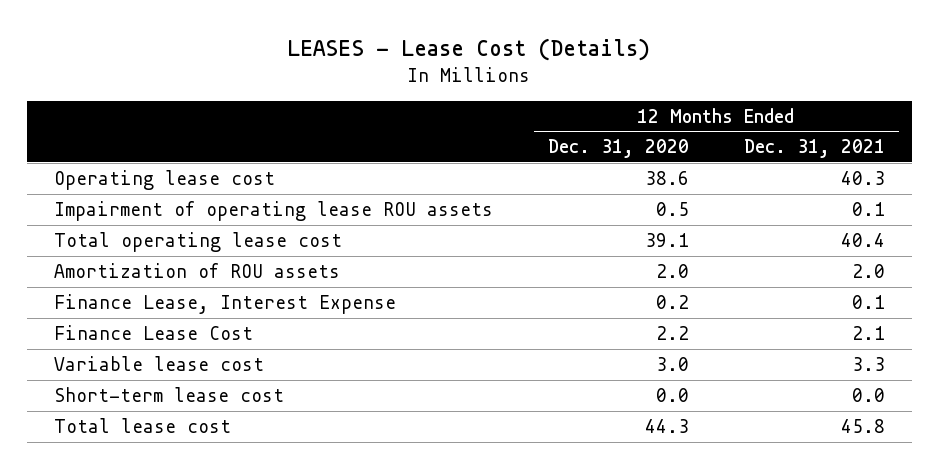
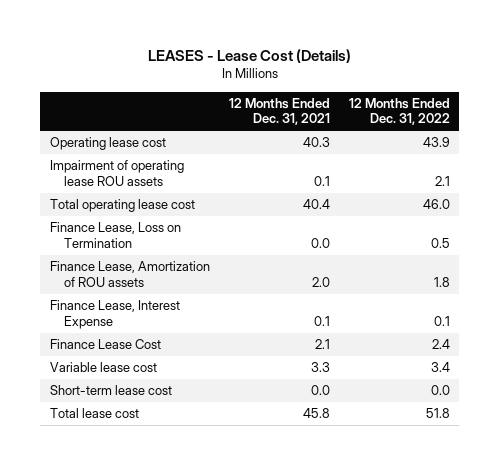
[547,139,689,159] Dec. 31, 2020 -> none
none -> [348,98,450,126] 12 Months Ended Dec. 31, 2022
none -> [49,222,181,248] Finance Lease, Loss on Termination
[54,262,341,278] Amortization of ROU assets -> [49,261,210,287] Finance Lease, Amortization of ROU assets

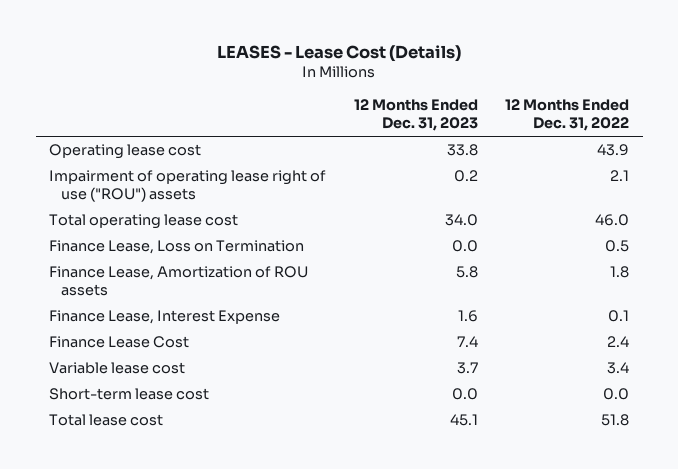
[228,98,330,126] 12 Months Ended Dec. 31, 2021 -> none
none -> [353,99,478,132] 12 Months Ended Dec. 31, 2023
[49,160,184,186] Impairment of operating lease ROU assets -> [49,170,327,203] Impairment of operating lease right of use ("ROU") assets

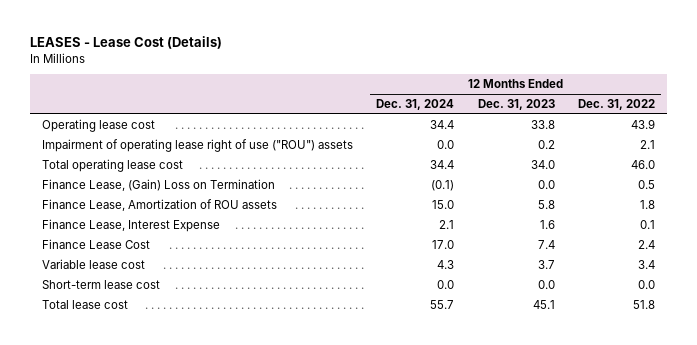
none -> [376,99,455,111] Dec. 31, 2024
[49,240,305,255] Finance Lease, Loss on Termination -> [41,179,275,192] Finance Lease, (Gain) Loss on Termination

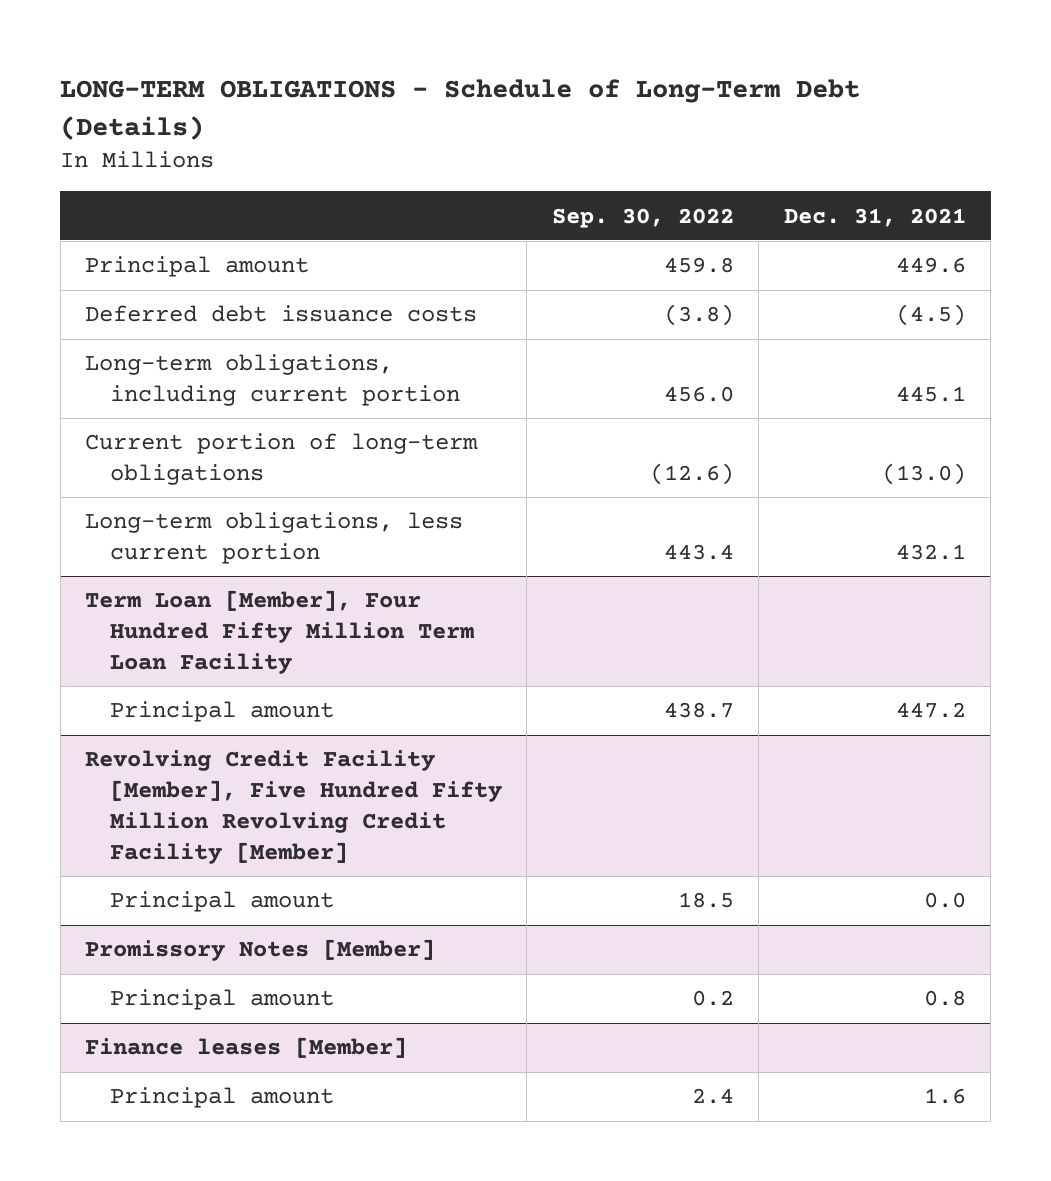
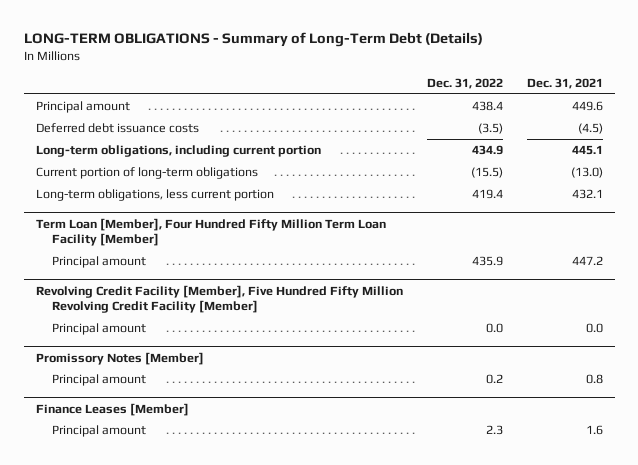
[60,79,861,140] LONG-TERM OBLIGATIONS - Schedule of Long-Term Debt (Details) -> [23,31,483,47] LONG-TERM OBLIGATIONS - Summary of Long-Term Debt (Details)
[551,207,734,228] Sep. 30, 2022 -> none
none -> [426,78,503,90] Dec. 31, 2022
[84,590,474,675] Term Loan [Member], Four Hundred Fifty Million Term Loan Facility -> [35,217,386,247] Term Loan [Member], Four Hundred Fifty Million Term Loan Facility [Member]
[84,1037,407,1059] Finance leases [Member] -> [35,402,189,416] Finance Leases [Member]

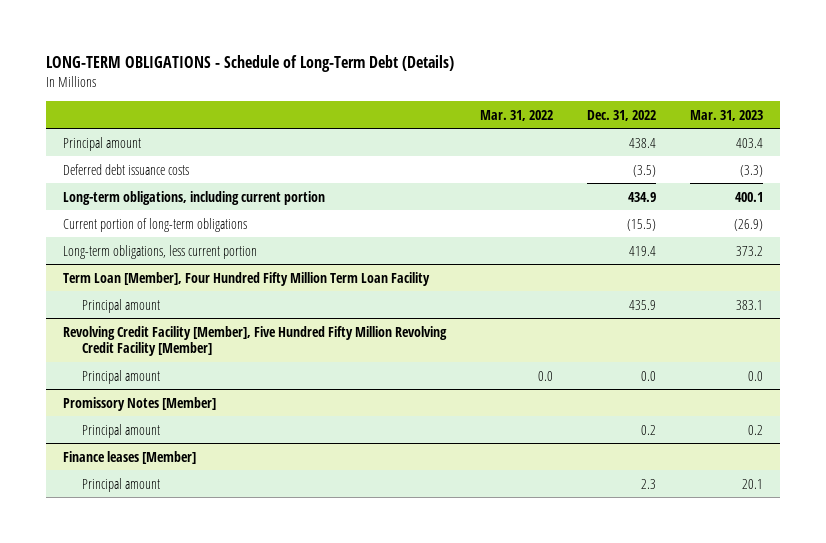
[23,31,483,47] LONG-TERM OBLIGATIONS - Summary of Long-Term Debt (Details) -> [46,55,455,73] LONG-TERM OBLIGATIONS - Schedule of Long-Term Debt (Details)
[526,78,603,90] Dec. 31, 2021 -> none
none -> [480,109,554,121] Mar. 31, 2022
none -> [689,109,763,121] Mar. 31, 2023
[35,217,386,247] Term Loan [Member], Four Hundred Fifty Million Term Loan Facility [Member] -> [63,271,431,286] Term Loan [Member], Four Hundred Fifty Million Term Loan Facility
[35,402,189,416] Finance Leases [Member] -> [63,450,197,464] Finance leases [Member]

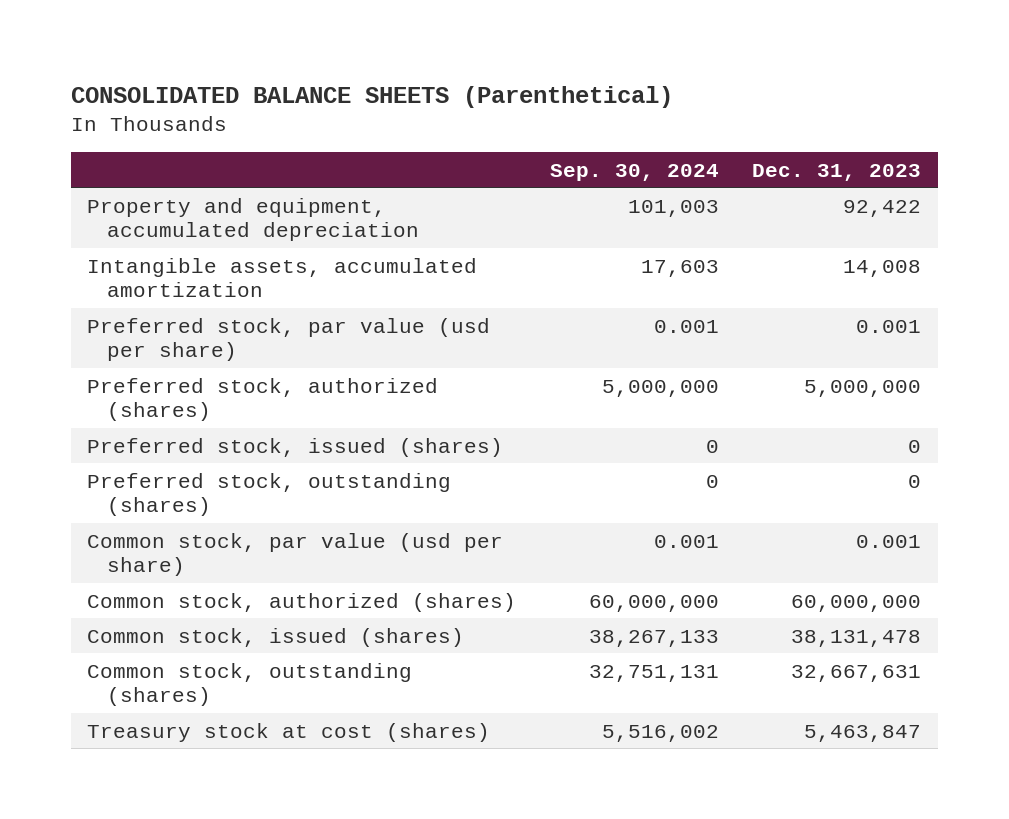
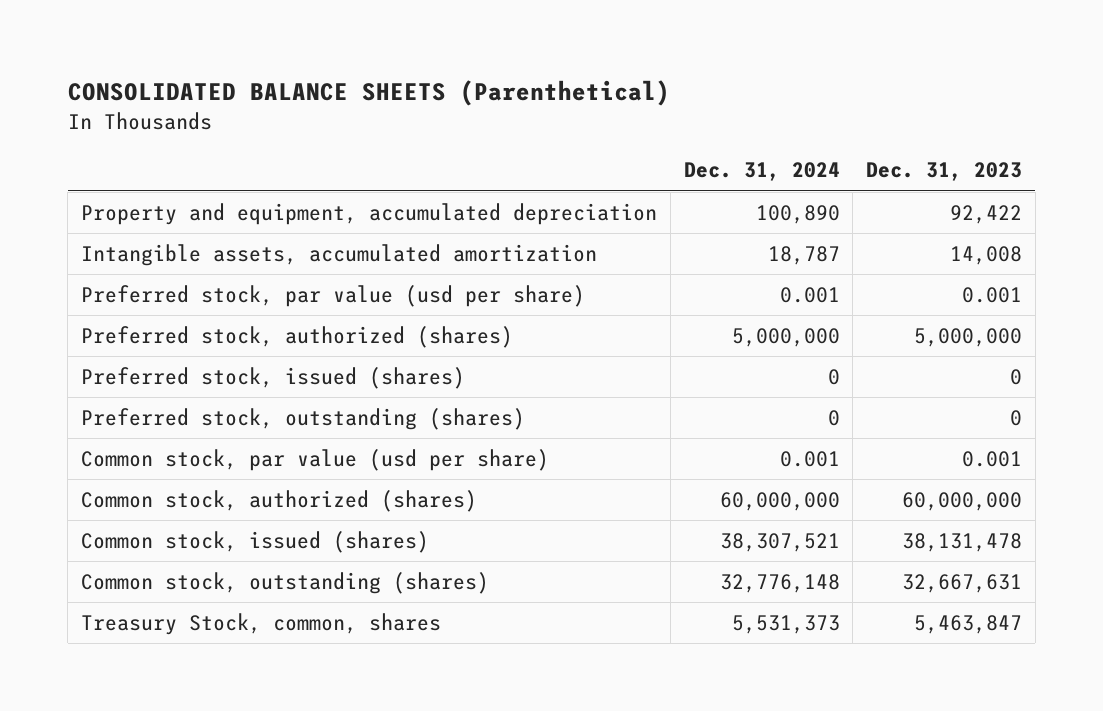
[549,163,719,181] Sep. 30, 2024 -> none
none -> [683,162,840,182] Dec. 31, 2024
[87,722,491,742] Treasury stock at cost (shares) -> [81,612,442,635] Treasury Stock, common, shares

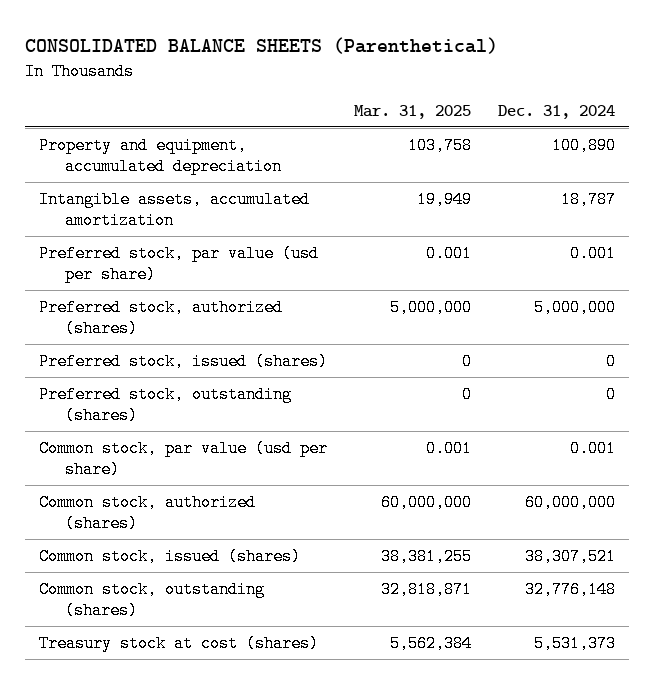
[866,162,1023,182] Dec. 31, 2023 -> none
none -> [353,104,471,119] Mar. 31, 2025
[81,612,442,635] Treasury Stock, common, shares -> [38,634,319,652] Treasury stock at cost (shares)

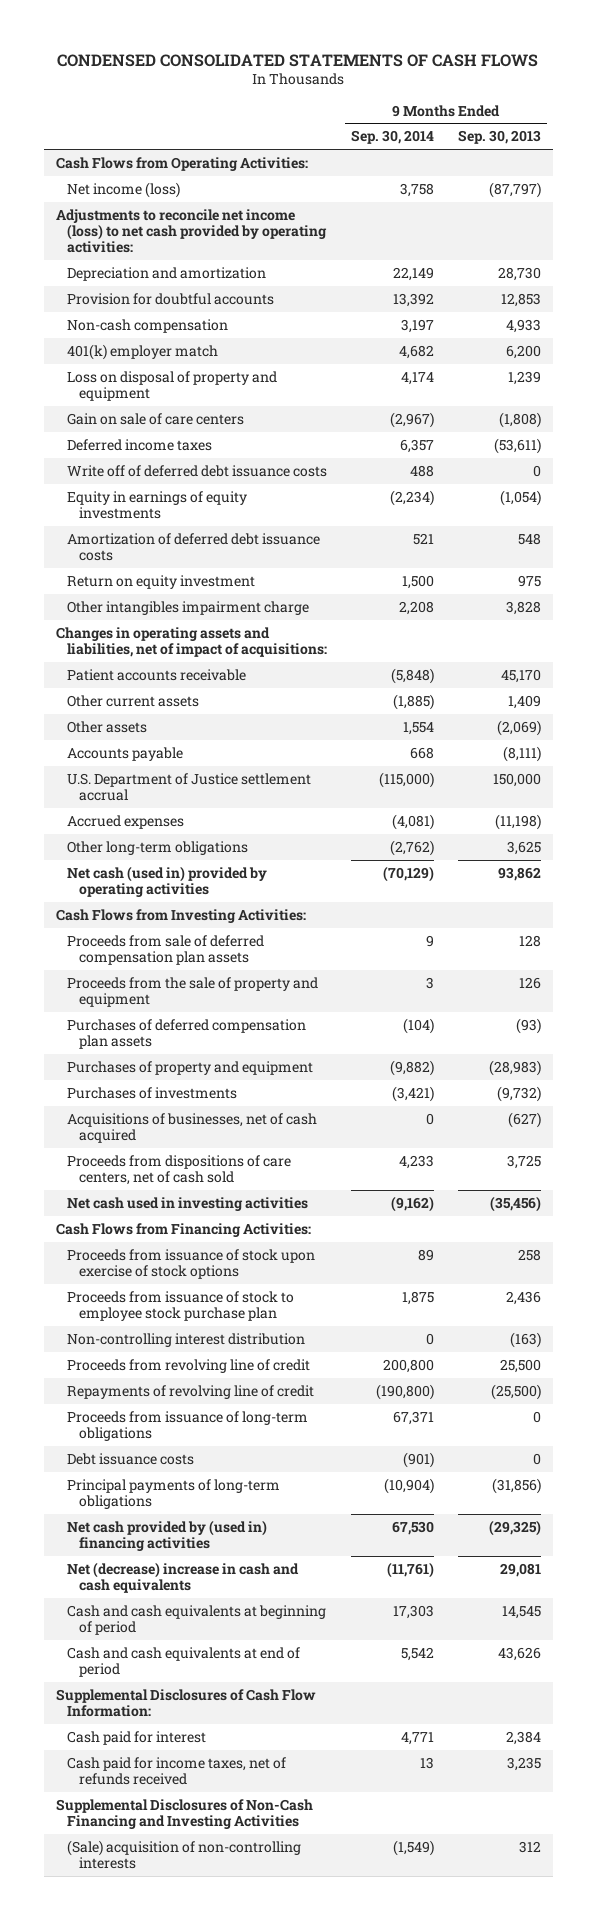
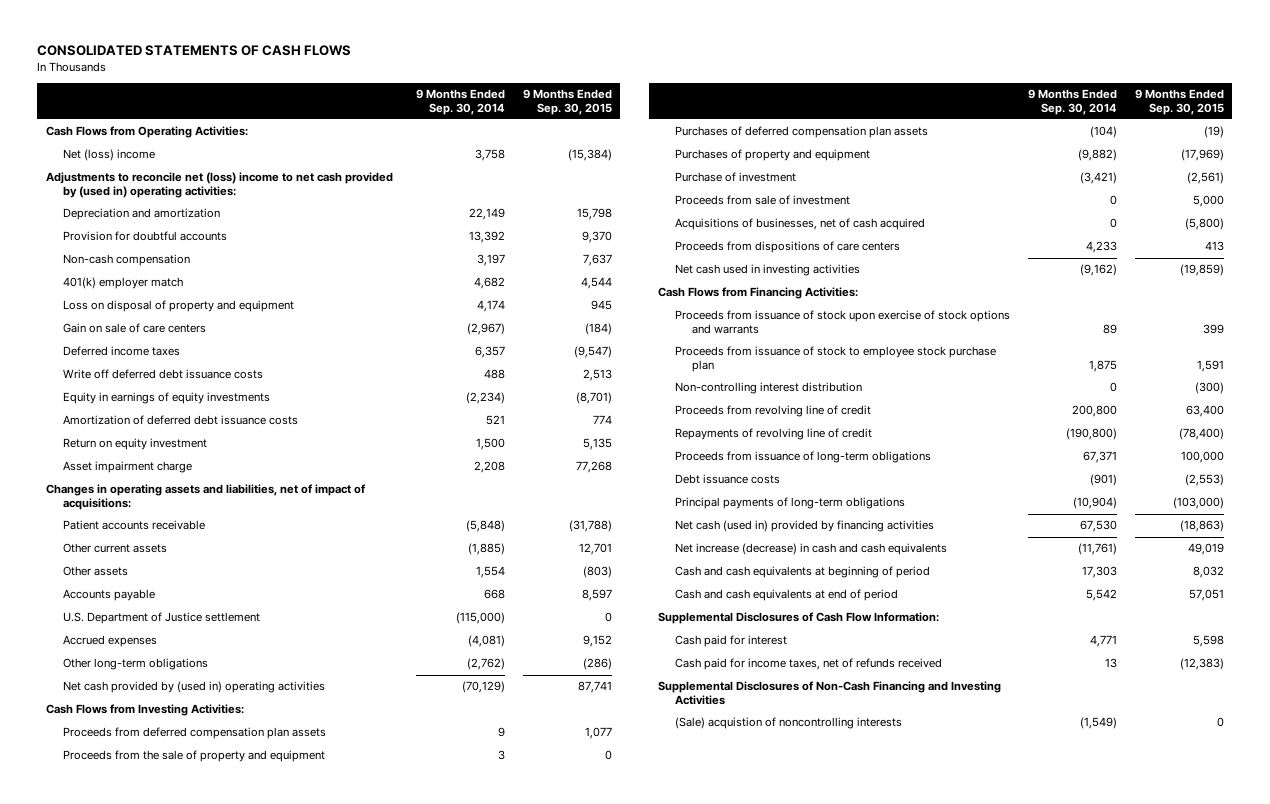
[57,53,539,67] CONDENSED CONSOLIDATED STATEMENTS OF CASH FLOWS -> [37,45,352,57] CONSOLIDATED STATEMENTS OF CASH FLOWS
[458,130,542,145] Sep. 30, 2013 -> none
none -> [522,89,612,115] 9 Months Ended Sep. 30, 2015
[67,181,181,198] Net income (loss) -> [62,149,155,162] Net (loss) income
[55,208,328,254] Adjustments to reconcile net income (loss) to net cash provided by operating activities: -> [46,172,394,198] Adjustments to reconcile net (loss) income to net cash provided by (used in) operating activities:
[67,464,328,477] Write off of deferred debt issuance costs -> [62,369,263,380] Write off deferred debt issuance costs
[67,600,310,615] Other intangibles impairment charge -> [62,461,192,474] Asset impairment charge
[67,772,312,802] U.S. Department of Justice settlement accrual -> [62,612,260,625] U.S. Department of Justice settlement
[67,865,268,898] Net cash (used in) provided by operating activities -> [62,681,325,694] Net cash provided by (used in) operating activities
[67,934,265,966] Proceeds from sale of deferred compensation plan assets -> [62,727,326,740] Proceeds from deferred compensation plan assets
[67,1086,238,1099] Purchases of investments -> [674,172,796,183] Purchase of investment
none -> [674,195,850,206] Proceeds from sale of investment
[67,1154,292,1186] Proceeds from dispositions of care centers, net of cash sold -> [674,241,900,254] Proceeds from dispositions of care centers
[67,1248,316,1280] Proceeds from issuance of stock upon exercise of stock options -> [674,310,1010,334] Proceeds from issuance of stock upon exercise of stock options and warrants
[67,1519,268,1552] Net cash provided by (used in) financing activities -> [674,520,934,533] Net cash (used in) provided by financing activities
[67,1561,300,1594] Net (decrease) increase in cash and cash equivalents -> [674,543,947,556] Net increase (decrease) in cash and cash equivalents
[67,1839,302,1870] (Sale) acquisition of non-controlling interests -> [674,717,902,730] (Sale) acquistion of noncontrolling interests

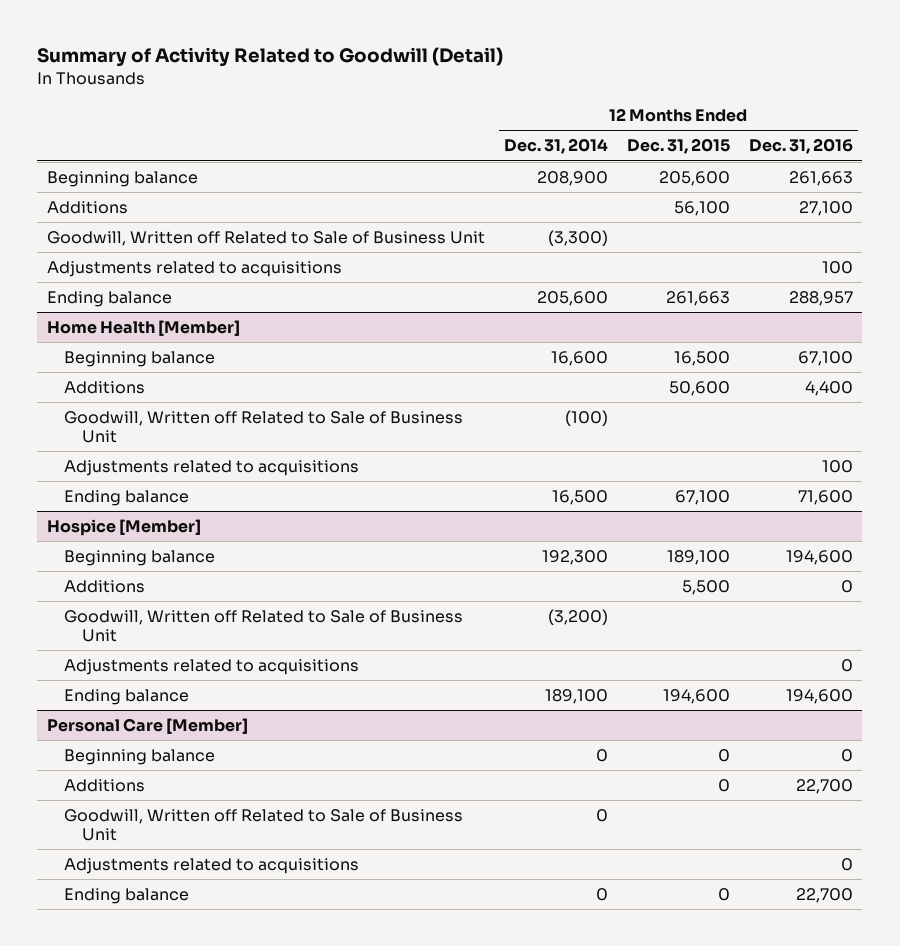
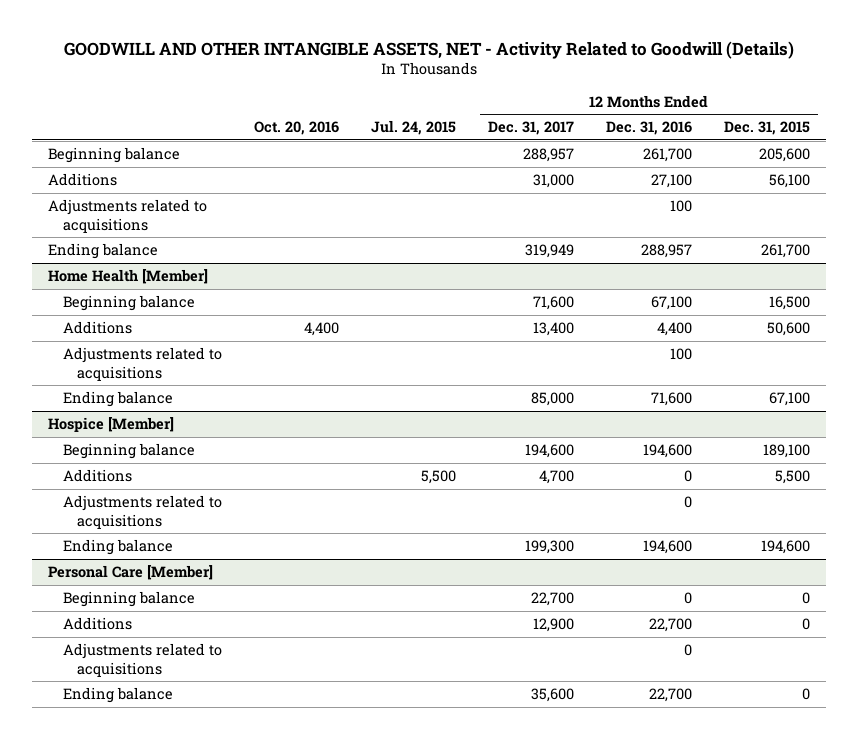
[37,47,504,68] Summary of Activity Related to Goodwill (Detail) -> [63,40,794,59] GOODWILL AND OTHER INTANGIBLE ASSETS, NET - Activity Related to Goodwill (Details)
[503,138,608,155] Dec. 31, 2014 -> none
none -> [253,121,339,136] Oct. 20, 2016
none -> [370,120,456,136] Jul. 24, 2015
none -> [487,121,574,136] Dec. 31, 2017
[788,171,853,187] 261,663 -> [642,148,692,163] 261,700
[46,231,485,247] Goodwill, Written off Related to Sale of Business Unit -> none
[665,291,730,307] 261,663 -> [760,244,810,259] 261,700
[64,411,464,443] Goodwill, Written off Related to Sale of Business Unit -> none
[64,610,464,642] Goodwill, Written off Related to Sale of Business Unit -> none
[64,809,464,841] Goodwill, Written off Related to Sale of Business Unit -> none

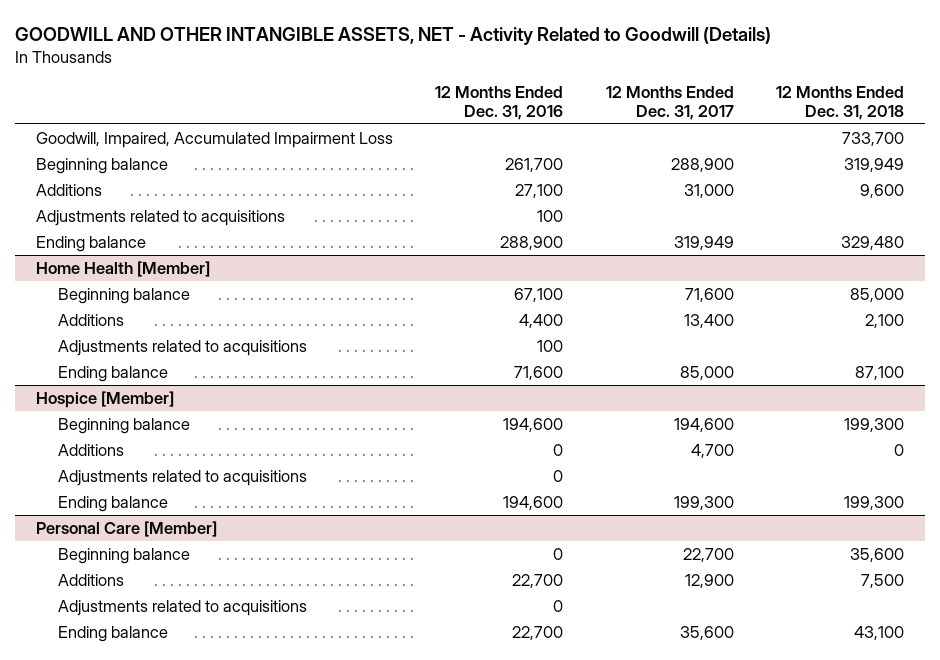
[253,121,339,136] Oct. 20, 2016 -> none
[370,120,456,136] Jul. 24, 2015 -> none
[723,121,810,136] Dec. 31, 2015 -> none
none -> [775,85,904,120] 12 Months Ended Dec. 31, 2018
none -> [36,131,394,148] Goodwill, Impaired, Accumulated Impairment Loss
[522,148,574,163] 288,957 -> [670,157,734,172] 288,900
[640,244,692,259] 288,957 -> [500,235,564,250] 288,900

